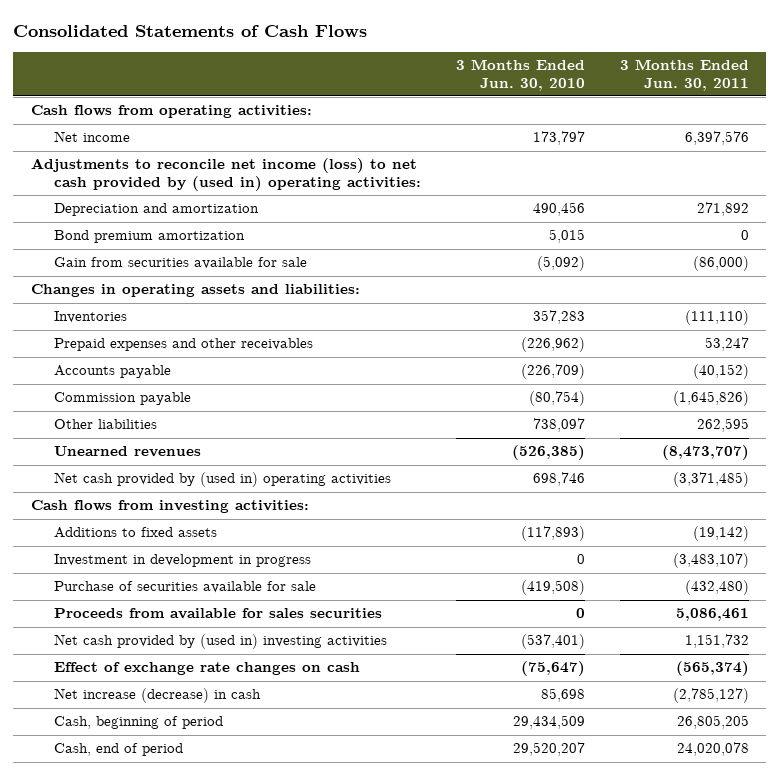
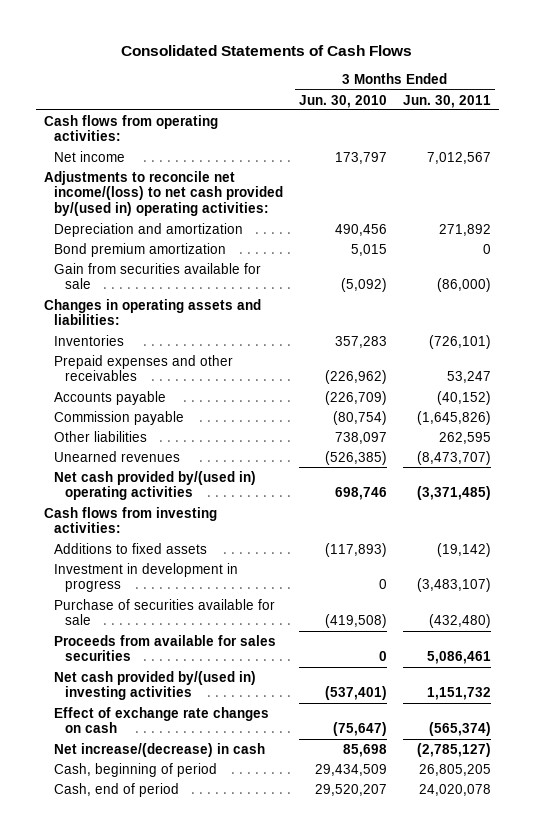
[684,131,749,146] 6,397,576 -> [427,151,492,164] 7,012,567
[30,158,421,192] Adjustments to reconcile net income (loss) to net cash provided by (used in) operating activities: -> [43,170,284,217] Adjustments to reconcile net income/(loss) to net cash provided by/(used in) operating activities:
[684,310,749,326] (111,110) -> [429,334,492,349] (726,101)
[53,472,391,488] Net cash provided by (used in) operating activities -> [54,470,257,501] Net cash provided by/(used in) operating activities
[53,634,387,650] Net cash provided by (used in) investing activities -> [54,670,257,701] Net cash provided by/(used in) investing activities
[53,688,261,704] Net increase (decrease) in cash -> [54,742,266,757] Net increase/(decrease) in cash

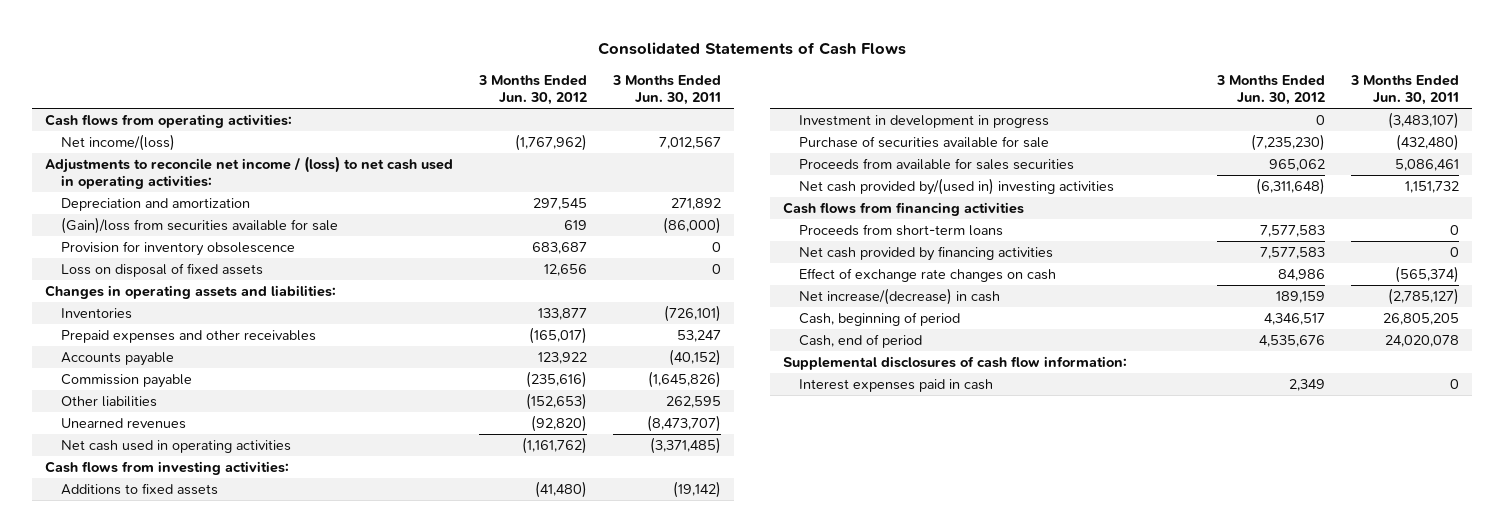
[299,94,388,108] Jun. 30, 2010 -> none
none -> [477,74,587,105] 3 Months Ended Jun. 30, 2012
[54,150,126,162] Net income -> [60,134,175,152] Net income/(loss)
[43,170,284,217] Adjustments to reconcile net income/(loss) to net cash provided by/(used in) operating activities: -> [44,156,453,190] Adjustments to reconcile net income / (loss) to net cash used in operating activities:
[54,242,227,257] Bond premium amortization -> none
[54,262,262,290] Gain from securities available for sale -> [60,217,338,235] (Gain)/loss from securities available for sale
none -> [60,241,295,257] Provision for inventory obsolescence
none -> [60,263,263,278] Loss on disposal of fixed assets
[54,470,257,501] Net cash provided by/(used in) operating activities -> [60,440,291,454] Net cash used in operating activities
none -> [783,202,1025,217] Cash flows from financing activities
none -> [799,224,1004,237] Proceeds from short-term loans
none -> [799,246,1054,262] Net cash provided by financing activities
none -> [783,356,1128,371] Supplemental disclosures of cash flow information:
none -> [799,379,994,393] Interest expenses paid in cash

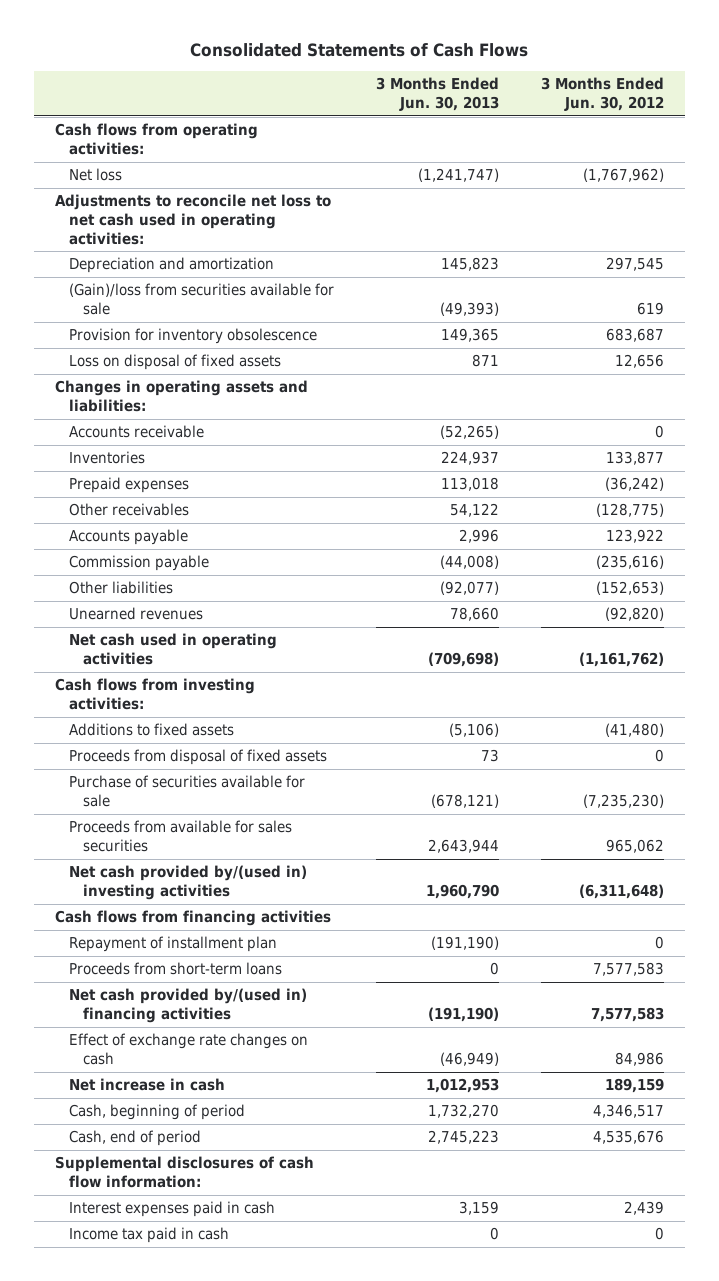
[611,74,721,105] 3 Months Ended Jun. 30, 2011 -> none
none -> [375,77,499,112] 3 Months Ended Jun. 30, 2013
[60,134,175,152] Net income/(loss) -> [68,168,122,182] Net loss
[44,156,453,190] Adjustments to reconcile net income / (loss) to net cash used in operating activities: -> [54,194,331,245] Adjustments to reconcile net loss to net cash used in operating activities:
none -> [68,425,204,439] Accounts receivable
[60,330,316,344] Prepaid expenses and other receivables -> [68,477,189,494] Prepaid expenses
[528,327,587,345] (165,017) -> [604,477,664,492] (36,242)
none -> [68,503,189,517] Other receivables
[799,115,1050,129] Investment in development in progress -> none
none -> [68,749,327,766] Proceeds from disposal of fixed assets
none -> [68,936,277,953] Repayment of installment plan
[799,246,1054,262] Net cash provided by financing activities -> [68,988,307,1023] Net cash provided by/(used in) financing activities
[799,288,1001,306] Net increase/(decrease) in cash -> [68,1078,225,1092] Net increase in cash
[1289,379,1326,392] 2,349 -> [623,1201,664,1216] 2,439
none -> [68,1227,229,1244] Income tax paid in cash

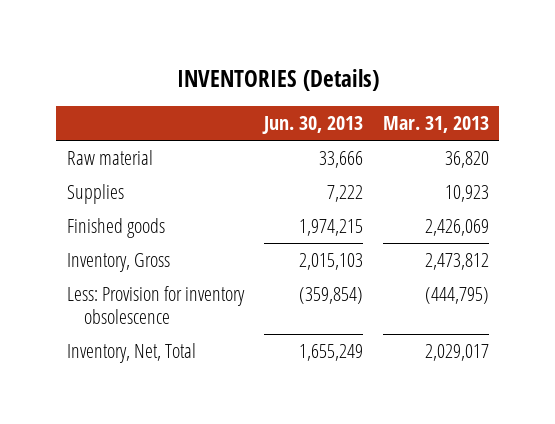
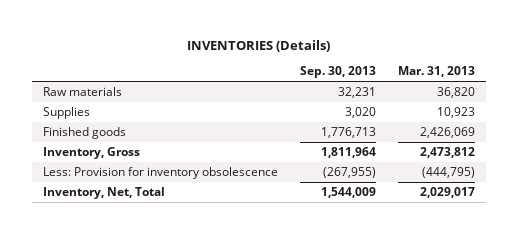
[261,116,363,135] Jun. 30, 2013 -> none
none -> [299,66,376,79] Sep. 30, 2013
[66,150,153,166] Raw material -> [42,87,122,97] Raw materials

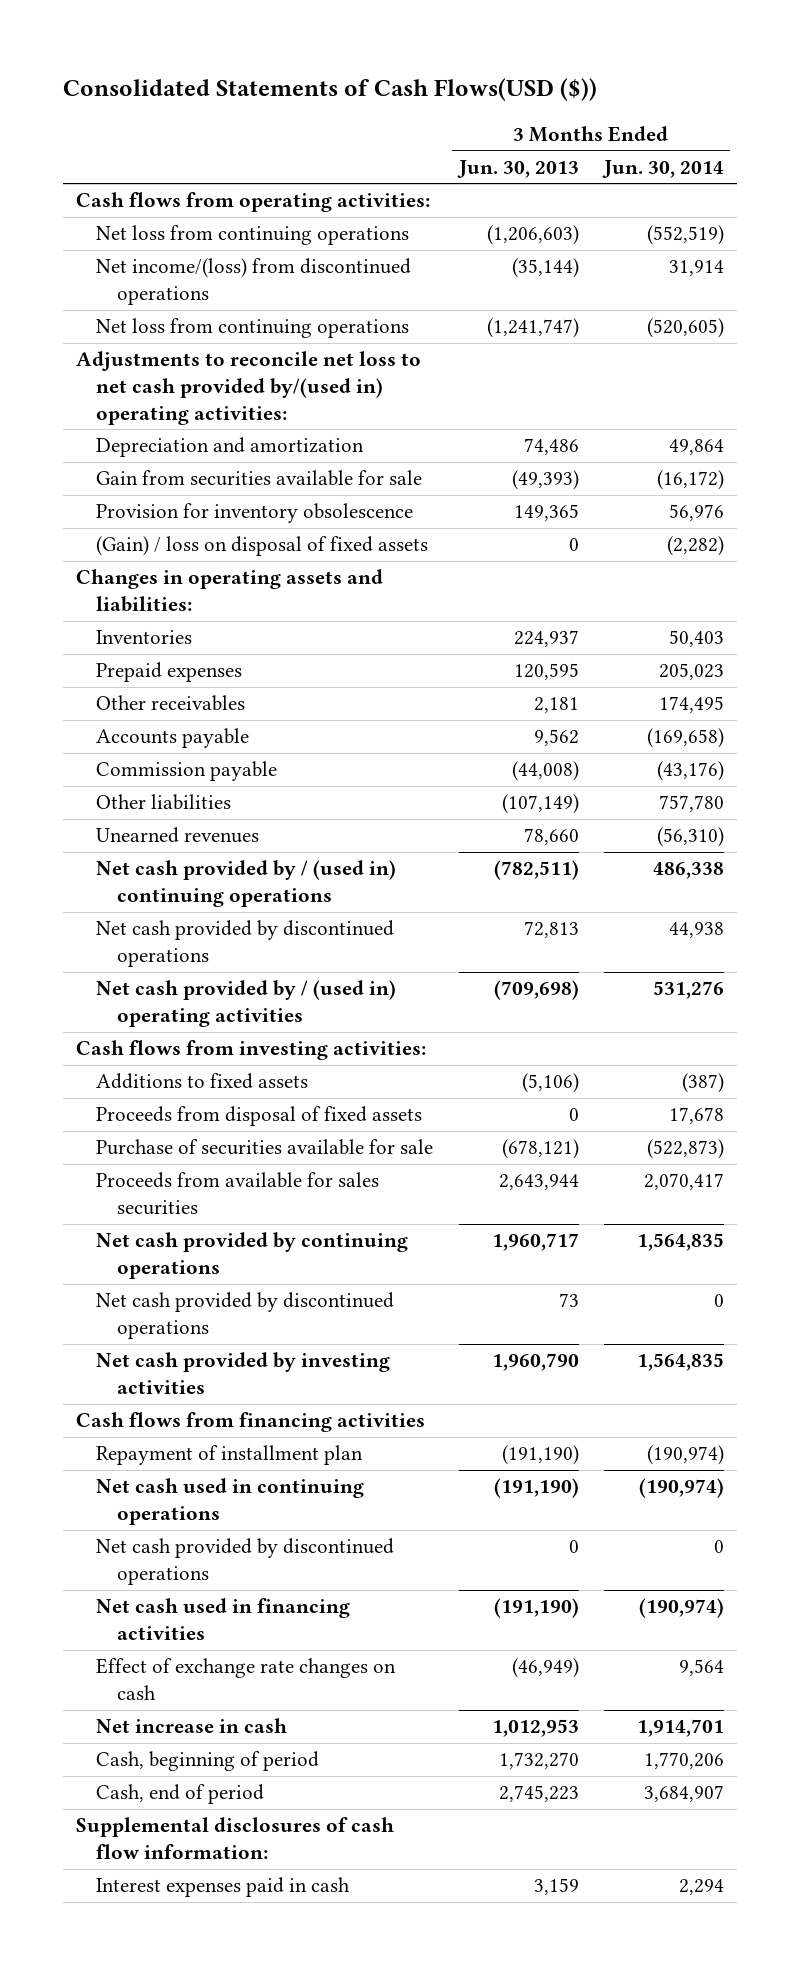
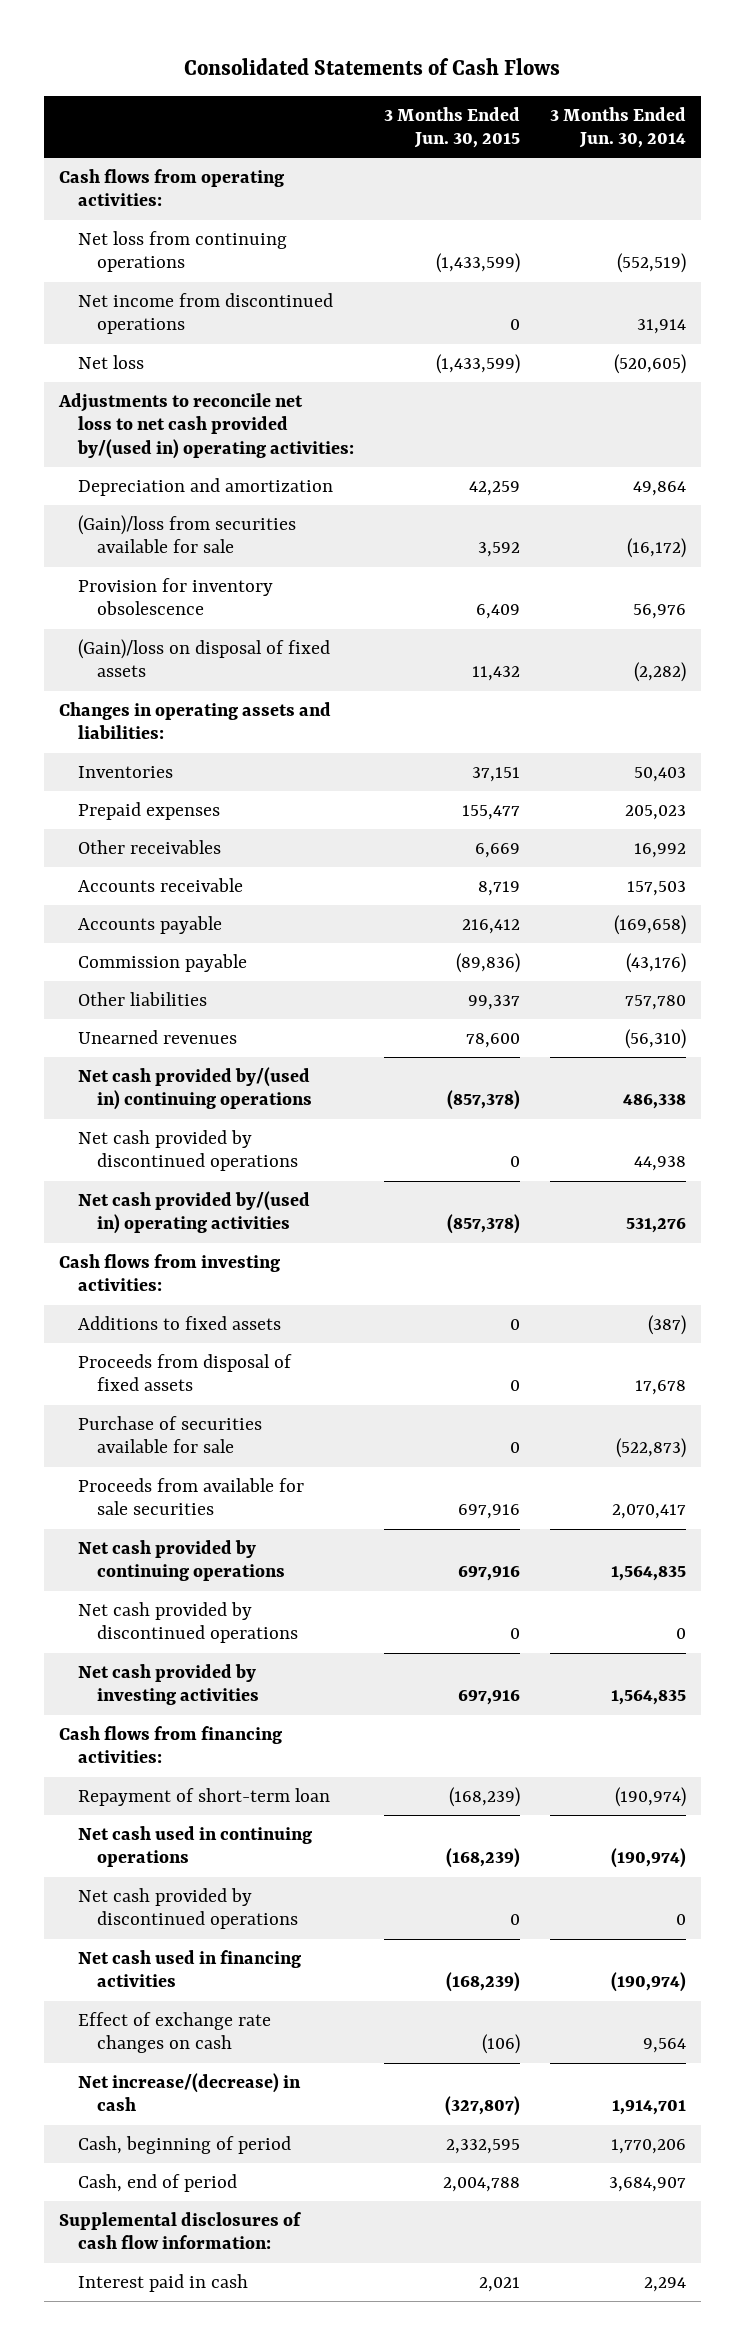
[62,77,597,101] Consolidated Statements of Cash Flows(USD ($)) -> [184,58,561,76] Consolidated Statements of Cash Flows
[456,159,579,178] Jun. 30, 2013 -> none
none -> [383,106,520,149] 3 Months Ended Jun. 30, 2015
[96,258,412,306] Net income/(loss) from discontinued operations -> [78,292,334,335] Net income from discontinued operations
[96,318,410,339] Net loss from continuing operations -> [78,354,145,369] Net loss
[96,470,423,487] Gain from securities available for sale -> [78,514,297,554] (Gain)/loss from securities available for sale
[96,536,429,557] (Gain) / loss on disposal of fixed assets -> [78,638,331,678] (Gain)/loss on disposal of fixed assets
[659,696,725,714] 174,495 -> [633,842,686,858] 16,992
none -> [78,877,244,892] Accounts receivable
[96,860,397,908] Net cash provided by / (used in) continuing operations -> [78,1066,313,1111] Net cash provided by/(used in) continuing operations
[96,980,397,1028] Net cash provided by / (used in) operating activities -> [78,1190,311,1235] Net cash provided by/(used in) operating activities
[96,1172,380,1216] Proceeds from available for sales securities -> [78,1477,305,1516] Proceeds from available for sale securities
[75,1412,425,1433] Cash flows from financing activities -> [58,1725,282,1764] Cash flows from financing activities:
[96,1445,364,1466] Repayment of installment plan -> [78,1787,331,1806] Repayment of short-term loan
[96,1718,288,1734] Net increase in cash -> [78,2072,302,2112] Net increase/(decrease) in cash
[96,1877,351,1898] Interest expenses paid in cash -> [78,2273,249,2292] Interest paid in cash

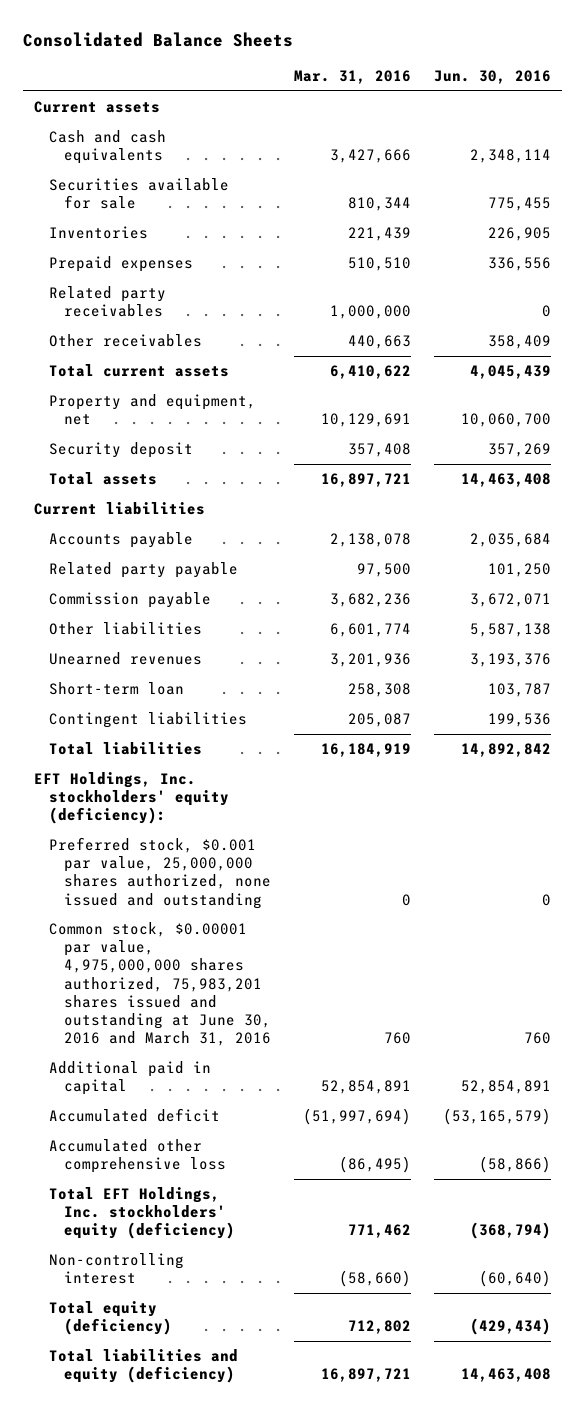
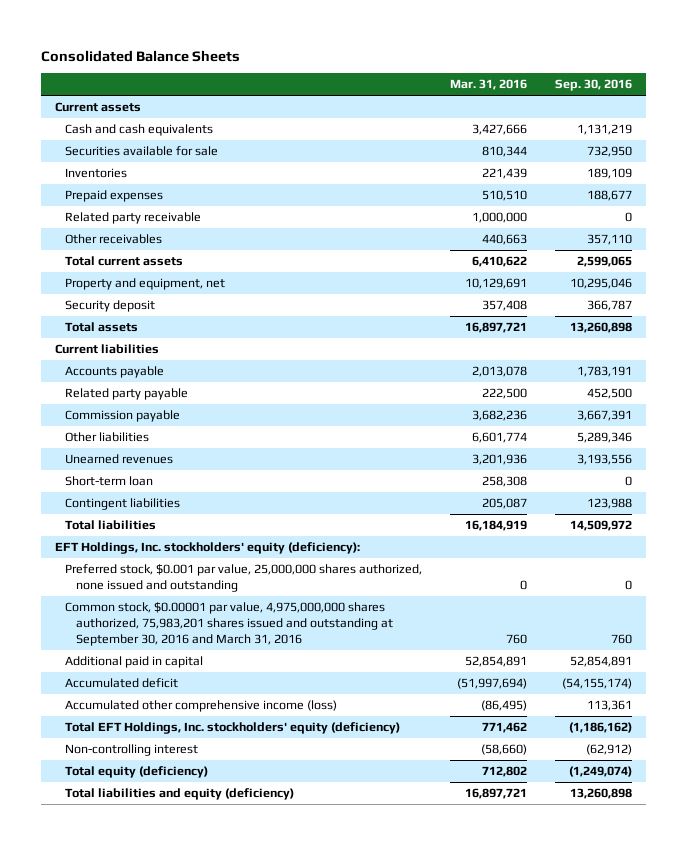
[433,69,551,84] Jun. 30, 2016 -> none
none -> [555,79,633,92] Sep. 30, 2016
[49,286,167,318] Related party receivables -> [65,212,202,225] Related party receivable
[330,533,412,548] 2,138,078 -> [472,366,528,378] 2,013,078
[357,563,412,578] 97,500 -> [482,388,528,400] 222,500
[49,922,272,1047] Common stock, $0.00001 par value, 4,975,000,000 shares authorized, 75,983,201 shares issued and outstanding at June 30, 2016 and March 31, 2016 -> [65,602,393,646] Common stock, $0.00001 par value, 4,975,000,000 shares authorized, 75,983,201 shares issued and outstanding at September 30, 2016 and March 31, 2016
[49,1139,227,1174] Accumulated other comprehensive loss -> [65,700,338,713] Accumulated other comprehensive income (loss)

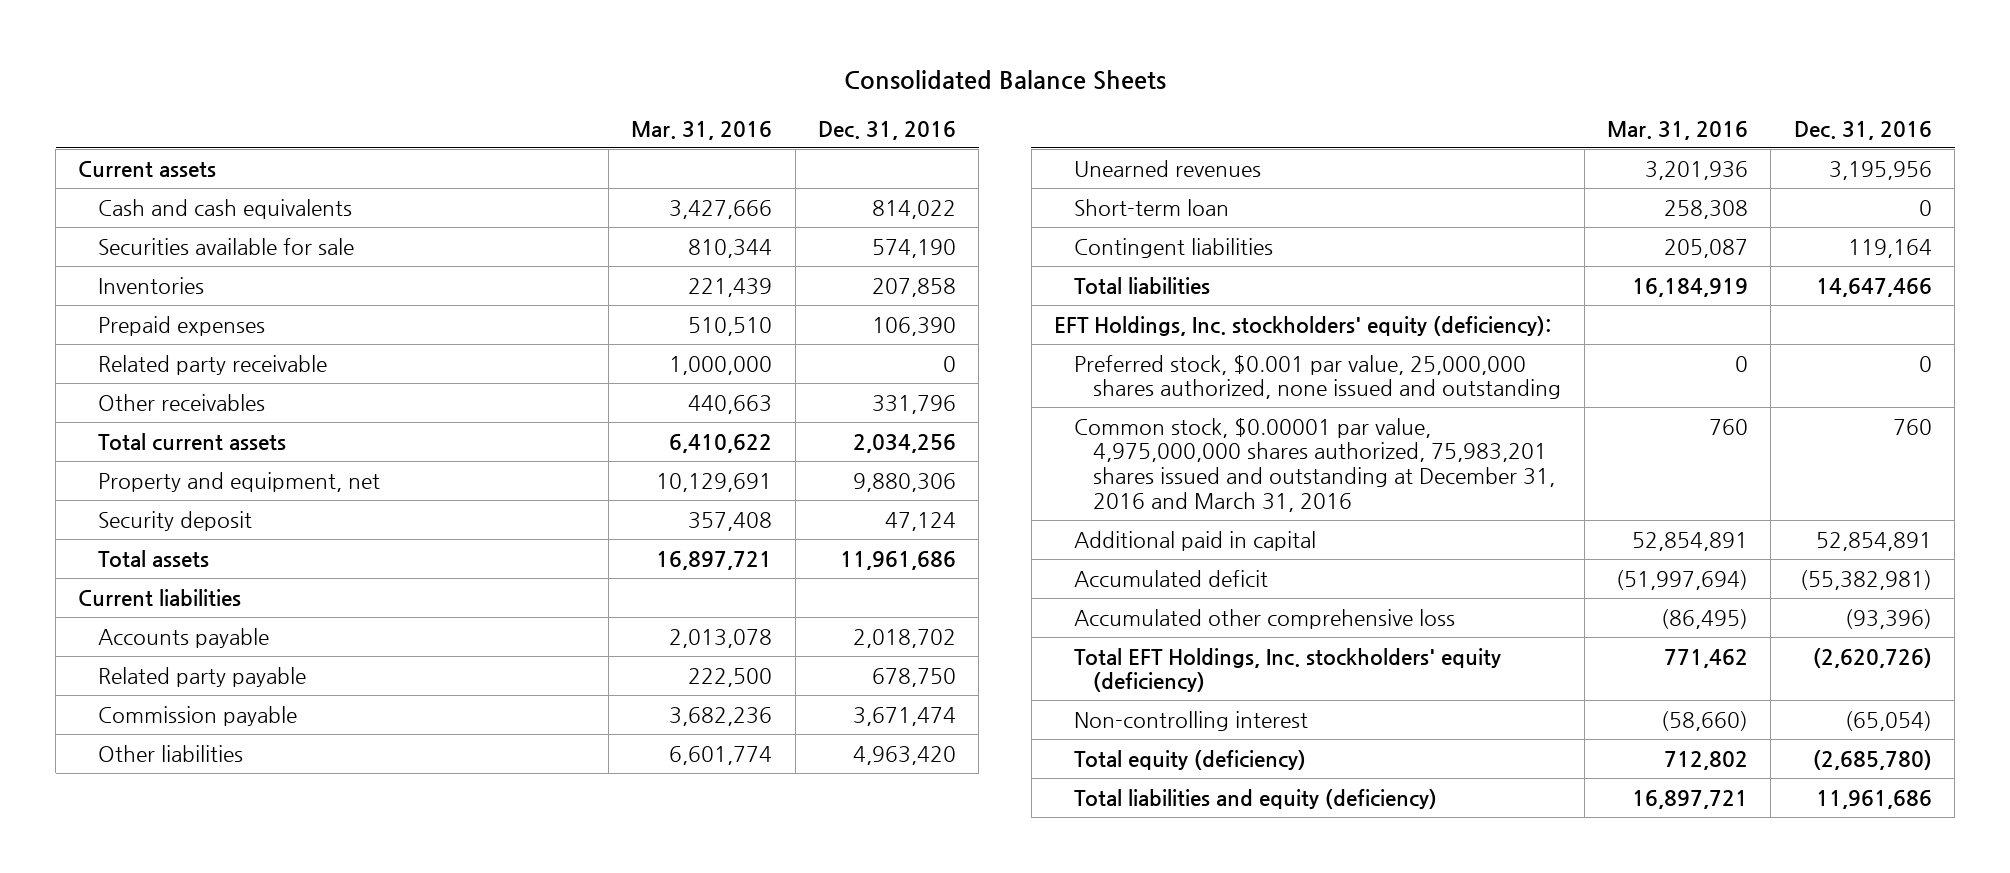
[555,79,633,92] Sep. 30, 2016 -> none
none -> [817,120,956,140] Dec. 31, 2016
[65,602,393,646] Common stock, $0.00001 par value, 4,975,000,000 shares authorized, 75,983,201 shares issued and outstanding at September 30, 2016 and March 31, 2016 -> [1073,417,1556,513] Common stock, $0.00001 par value, 4,975,000,000 shares authorized, 75,983,201 shares issued and outstanding at December 31, 2016 and March 31, 2016
[65,700,338,713] Accumulated other comprehensive income (loss) -> [1073,608,1455,629] Accumulated other comprehensive loss

